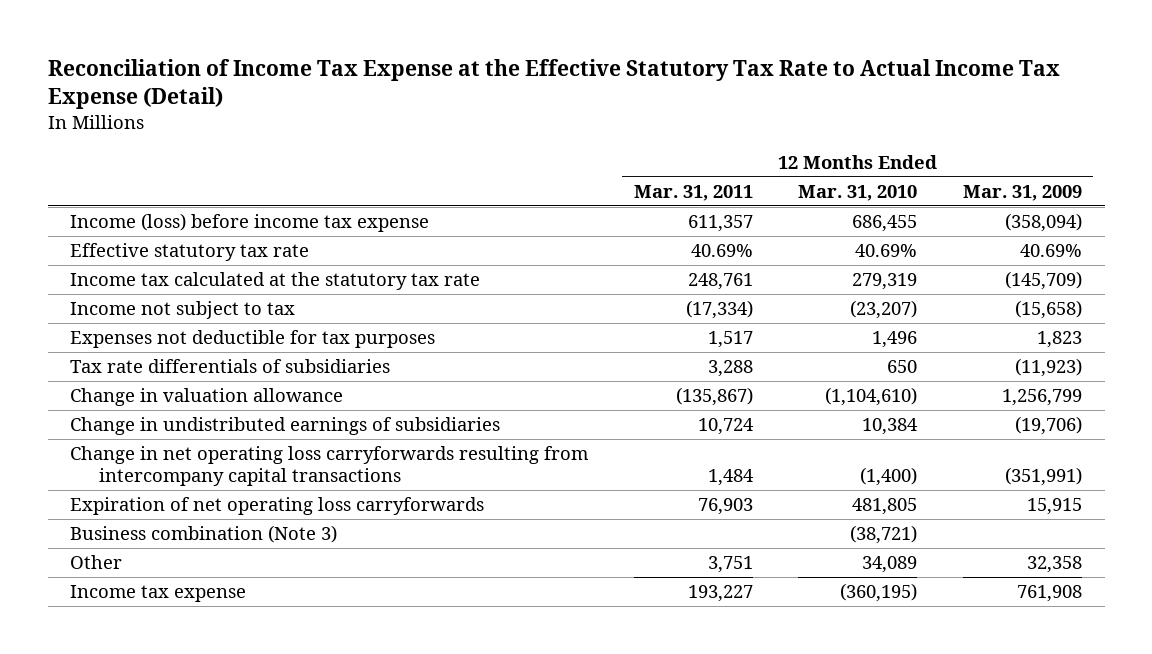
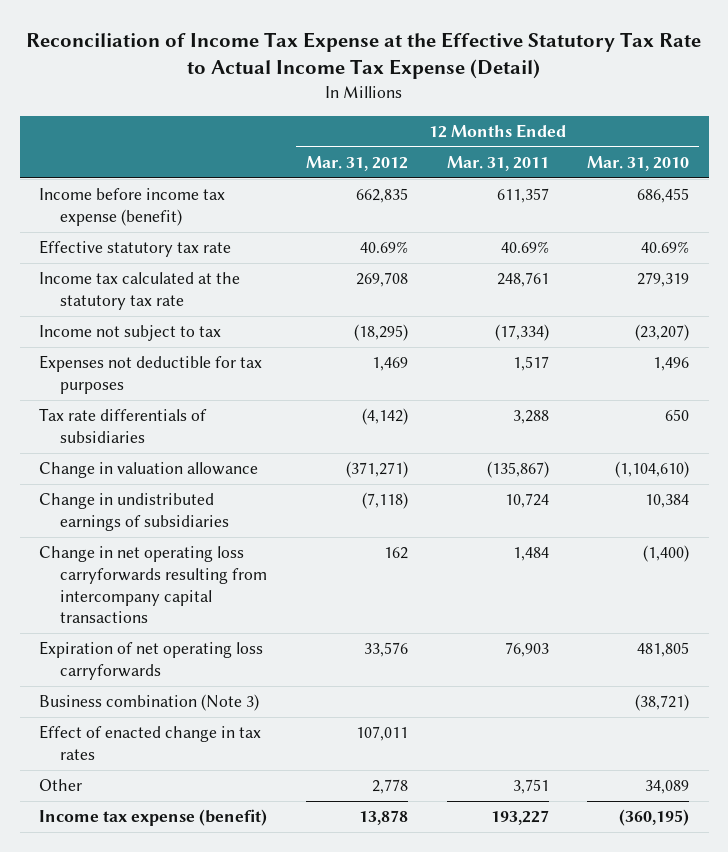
[962,184,1082,201] Mar. 31, 2009 -> none
none -> [305,156,408,172] Mar. 31, 2012
[70,213,430,233] Income (loss) before income tax expense -> [38,188,225,226] Income before income tax expense (benefit)
none -> [38,725,261,760] Effect of enacted change in tax rates
[70,585,247,603] Income tax expense -> [38,809,267,827] Income tax expense (benefit)

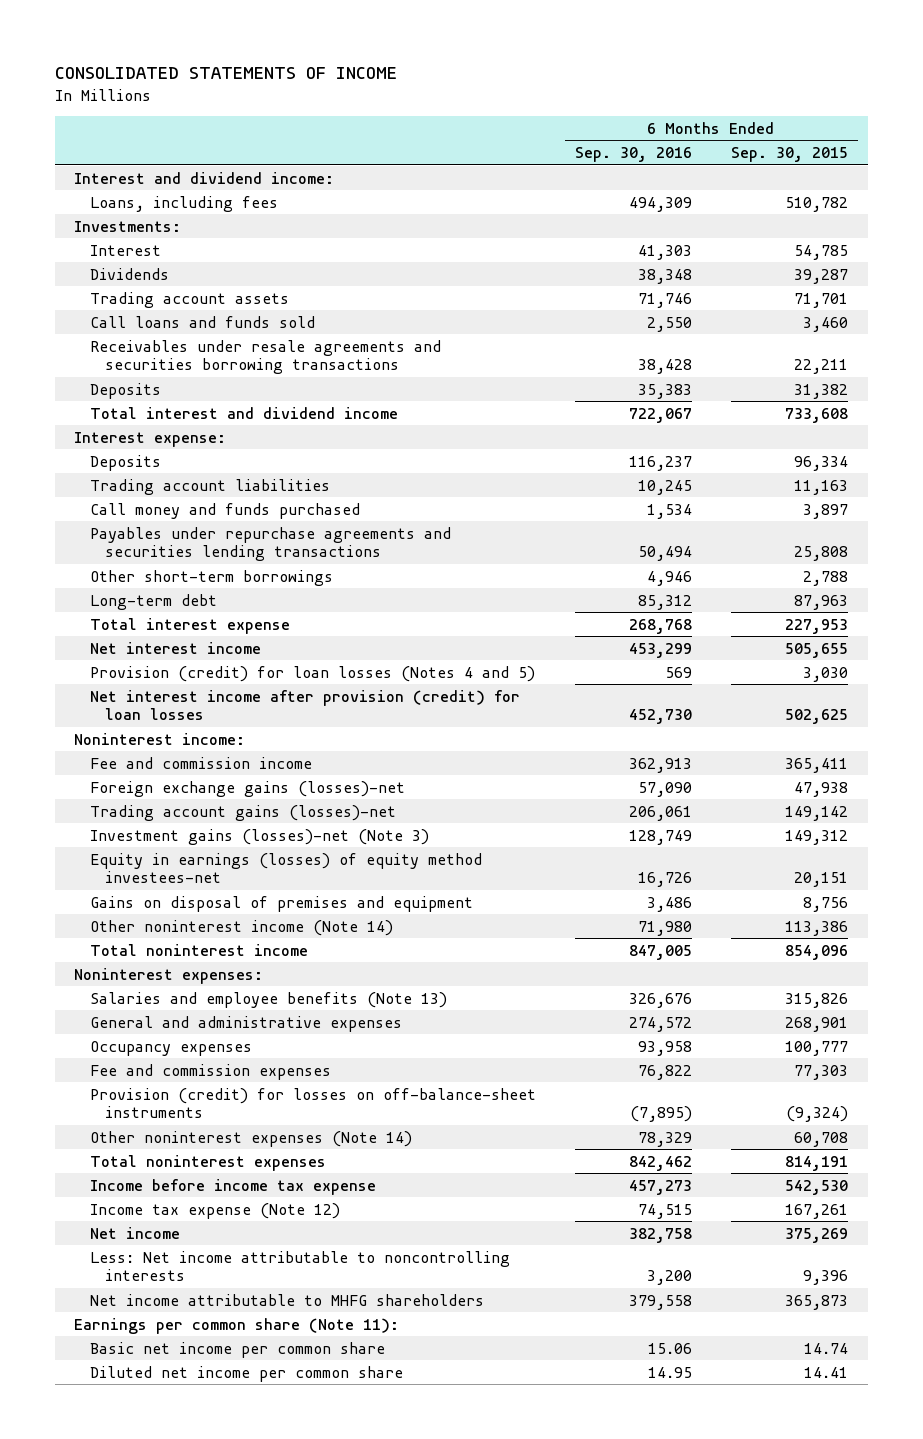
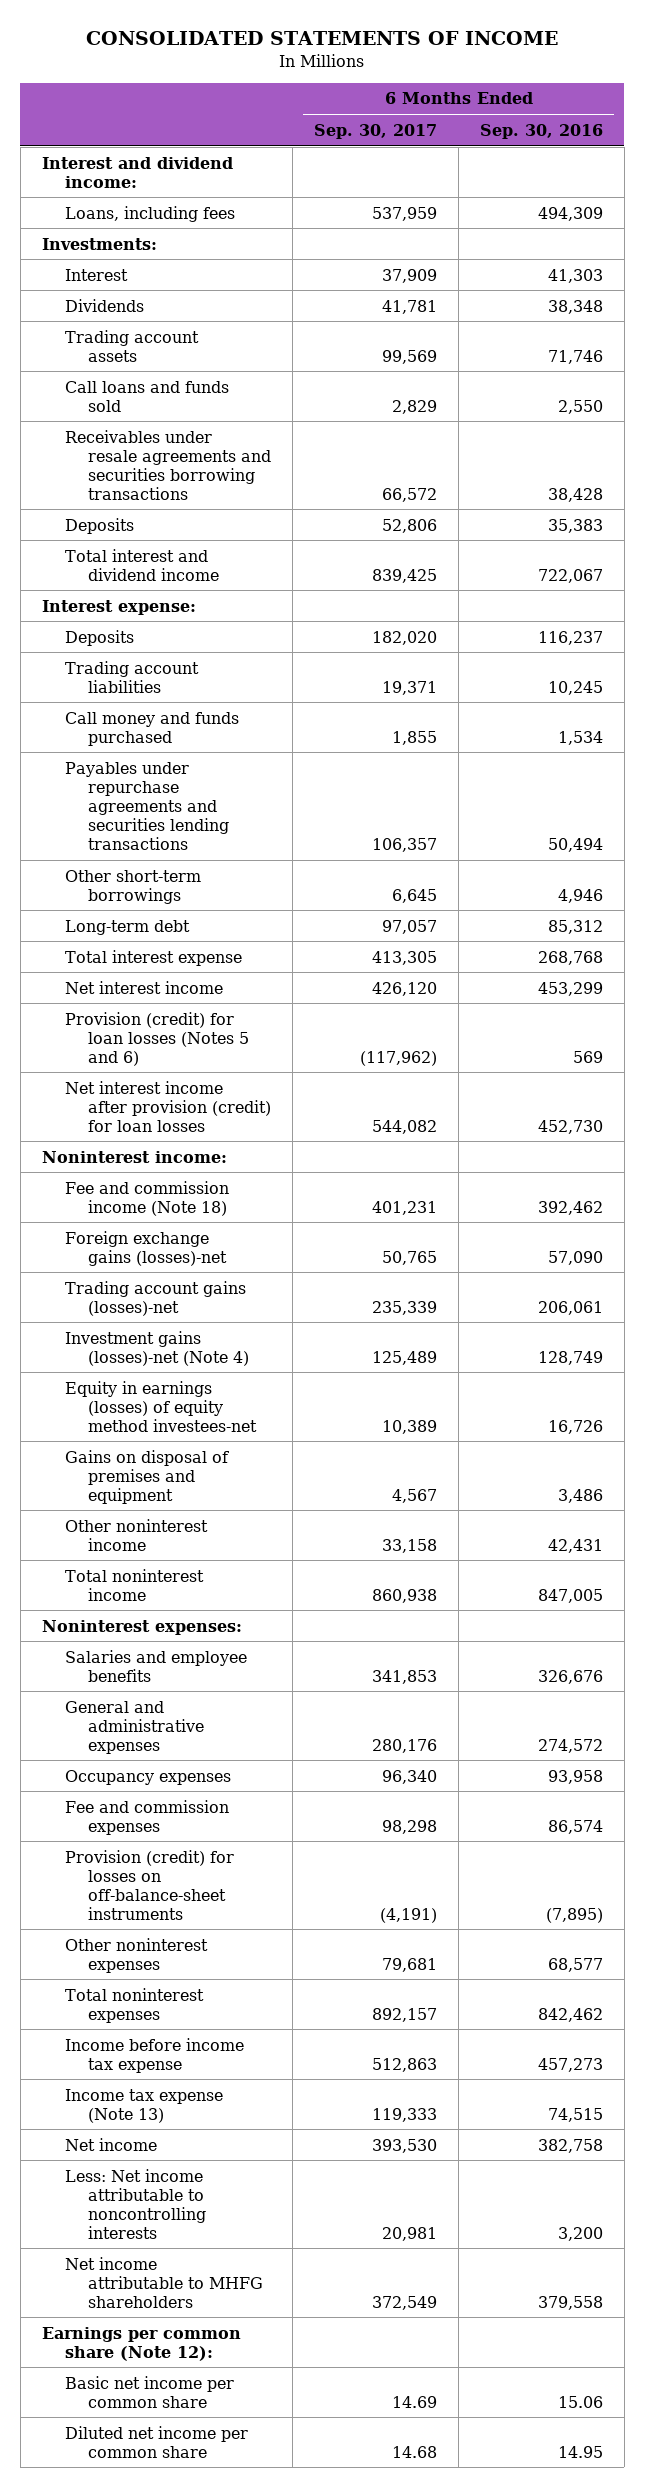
[731,147,849,163] Sep. 30, 2015 -> none
none -> [314,123,438,139] Sep. 30, 2017
[89,665,535,682] Provision (credit) for loan losses (Notes 4 and 5) -> [64,1011,250,1066] Provision (credit) for loan losses (Notes 5 and 6)
[89,756,312,769] Fee and commission income -> [64,1180,229,1216] Fee and commission income (Note 18)
[628,757,692,773] 362,913 -> [538,1200,604,1215] 392,462
[89,828,429,845] Investment gains (losses)-net (Note 3) -> [64,1330,250,1366] Investment gains (losses)-net (Note 4)
[89,919,393,936] Other noninterest income (Note 14) -> [64,1518,208,1551] Other noninterest income
[637,920,692,936] 71,980 -> [548,1538,604,1553] 42,431
[89,991,447,1008] Salaries and employee benefits (Note 13) -> [64,1649,247,1682] Salaries and employee benefits
[637,1064,692,1080] 76,822 -> [548,1819,604,1834] 86,574
[89,1130,412,1147] Other noninterest expenses (Note 14) -> [64,1937,208,1973] Other noninterest expenses
[637,1131,692,1147] 78,329 -> [548,1957,604,1972] 68,577
[89,1202,340,1219] Income tax expense (Note 12) -> [64,2088,223,2123] Income tax expense (Note 13)
[74,1317,400,1334] Earnings per common share (Note 11): -> [41,2326,241,2361] Earnings per common share (Note 12):

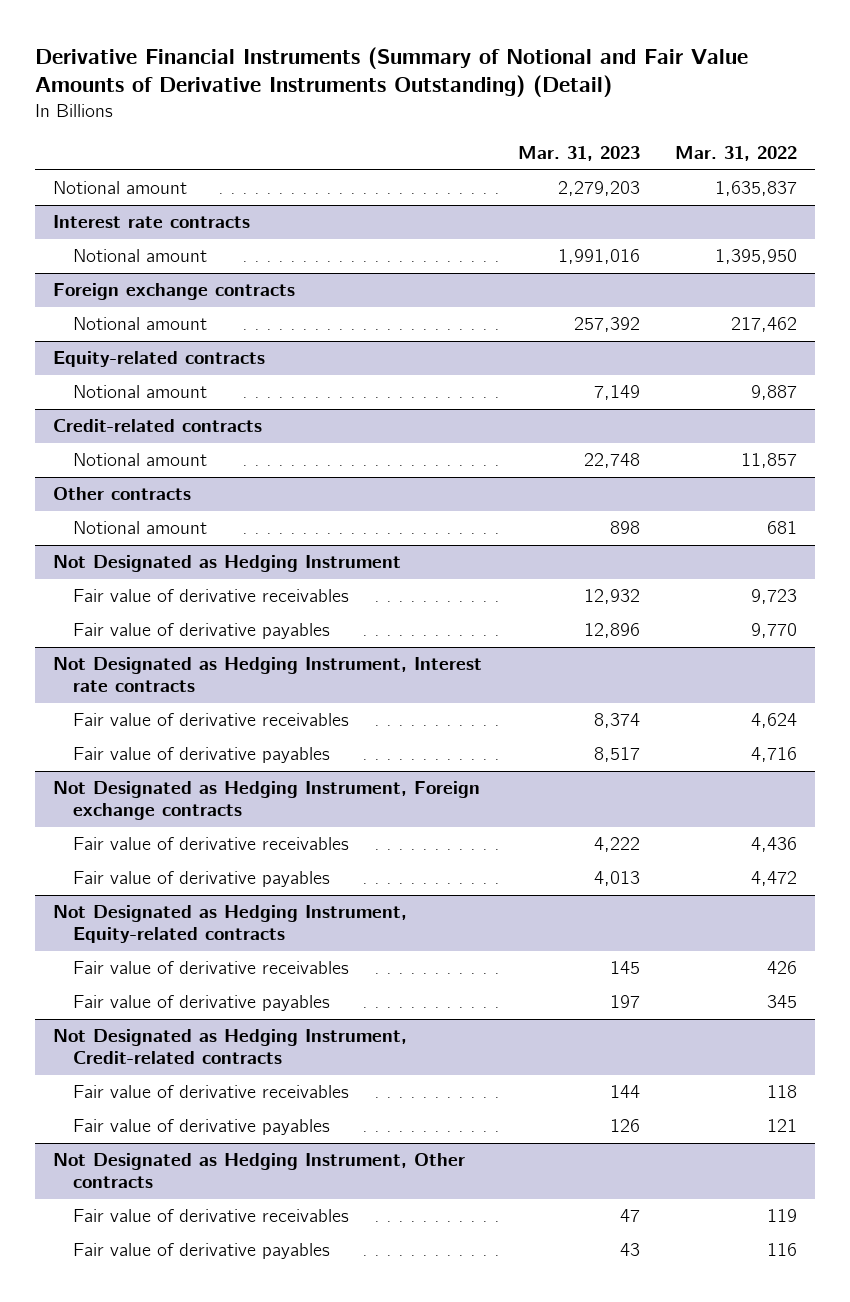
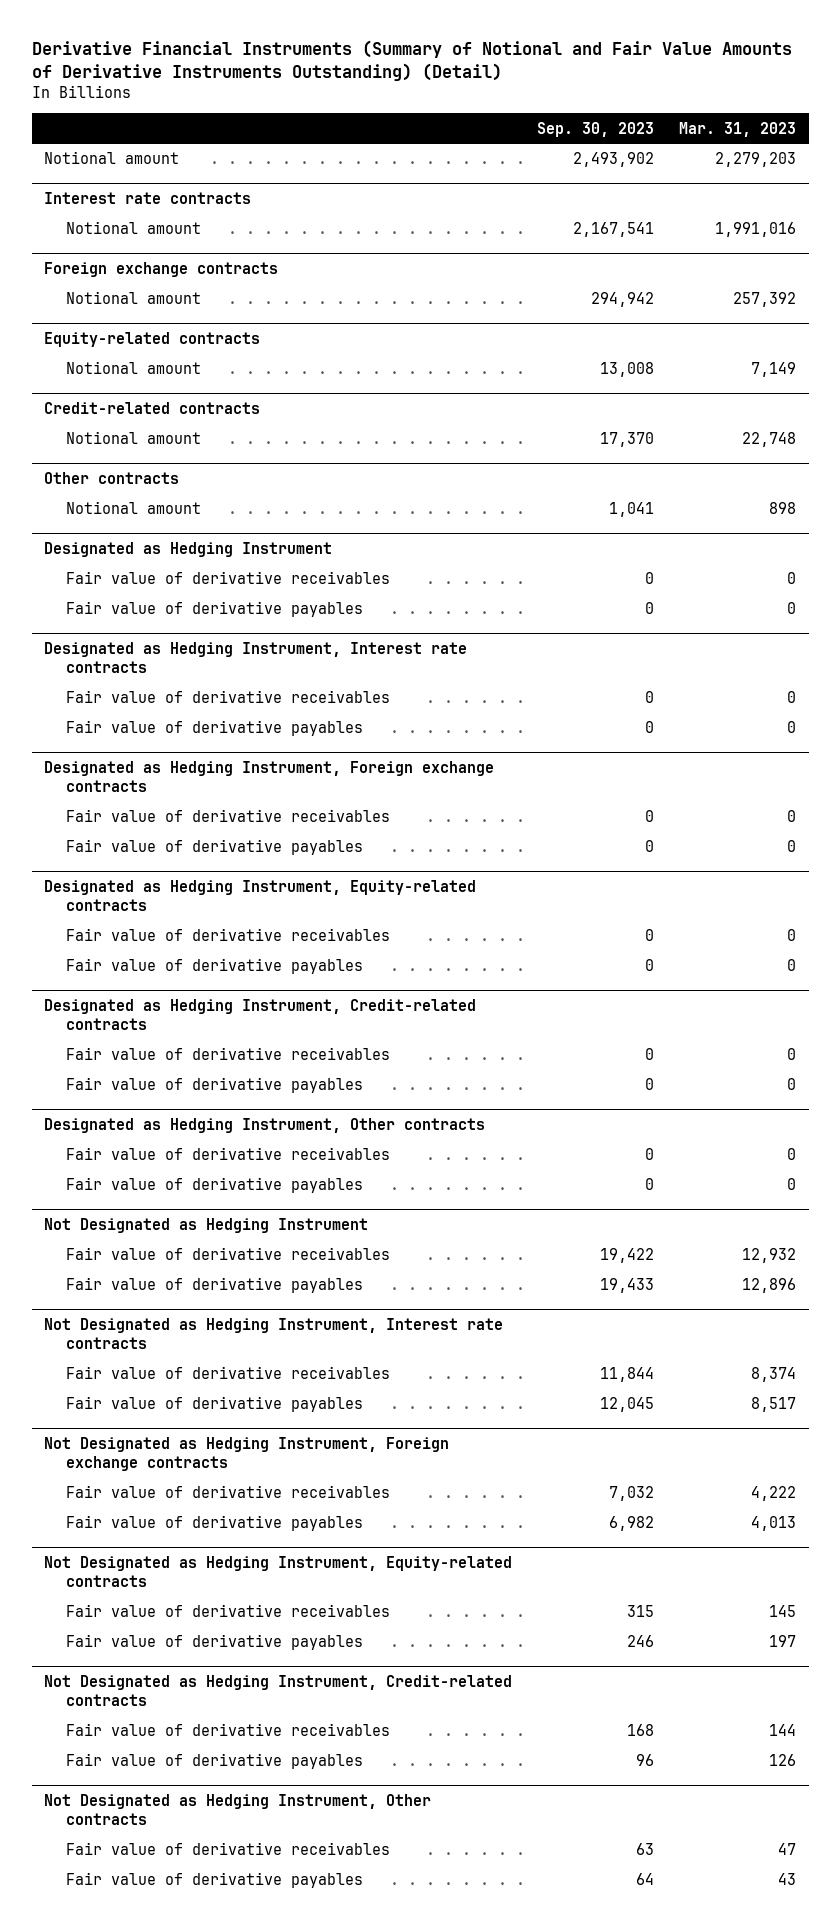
[675,146,798,162] Mar. 31, 2022 -> none
none -> [537,121,655,137] Sep. 30, 2023
none -> [44,542,333,558] Designated as Hedging Instrument
none -> [66,571,391,585] Fair value of derivative receivables
none -> [66,601,364,618] Fair value of derivative payables
none -> [44,642,468,674] Designated as Hedging Instrument, Interest rate contracts
none -> [66,690,391,704] Fair value of derivative receivables
none -> [66,720,364,737] Fair value of derivative payables
none -> [44,761,495,793] Designated as Hedging Instrument, Foreign exchange contracts
none -> [66,809,391,823] Fair value of derivative receivables
none -> [66,839,364,856] Fair value of derivative payables
none -> [44,880,477,912] Designated as Hedging Instrument, Equity-related contracts
none -> [66,928,391,942] Fair value of derivative receivables
none -> [66,958,364,975] Fair value of derivative payables
none -> [44,999,477,1031] Designated as Hedging Instrument, Credit-related contracts
none -> [66,1047,391,1061] Fair value of derivative receivables
none -> [66,1077,364,1094] Fair value of derivative payables
none -> [44,1118,486,1134] Designated as Hedging Instrument, Other contracts
none -> [66,1147,391,1161] Fair value of derivative receivables
none -> [66,1177,364,1194] Fair value of derivative payables

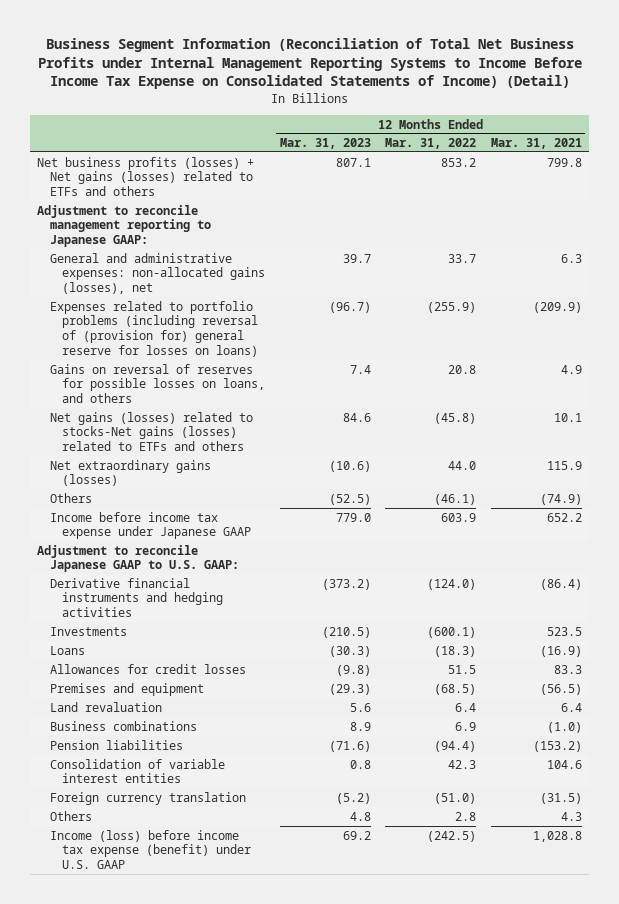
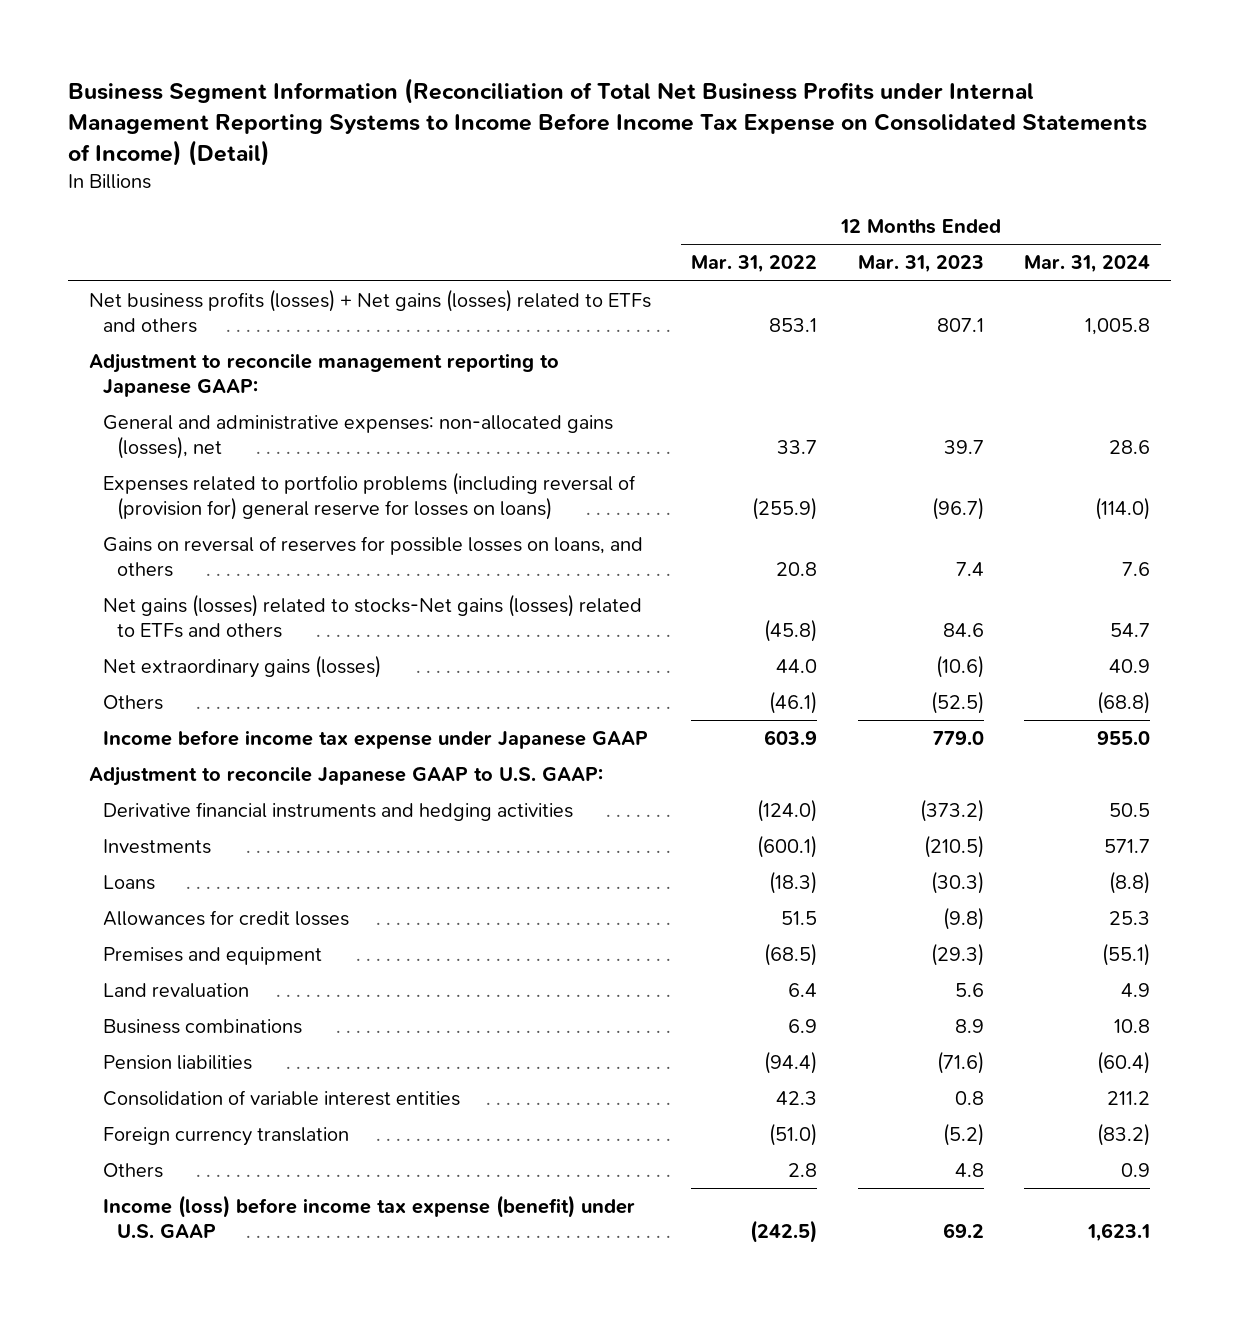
[490,138,582,150] Mar. 31, 2021 -> none
none -> [1024,255,1151,274] Mar. 31, 2024
[441,157,477,167] 853.2 -> [769,317,818,332] 853.1

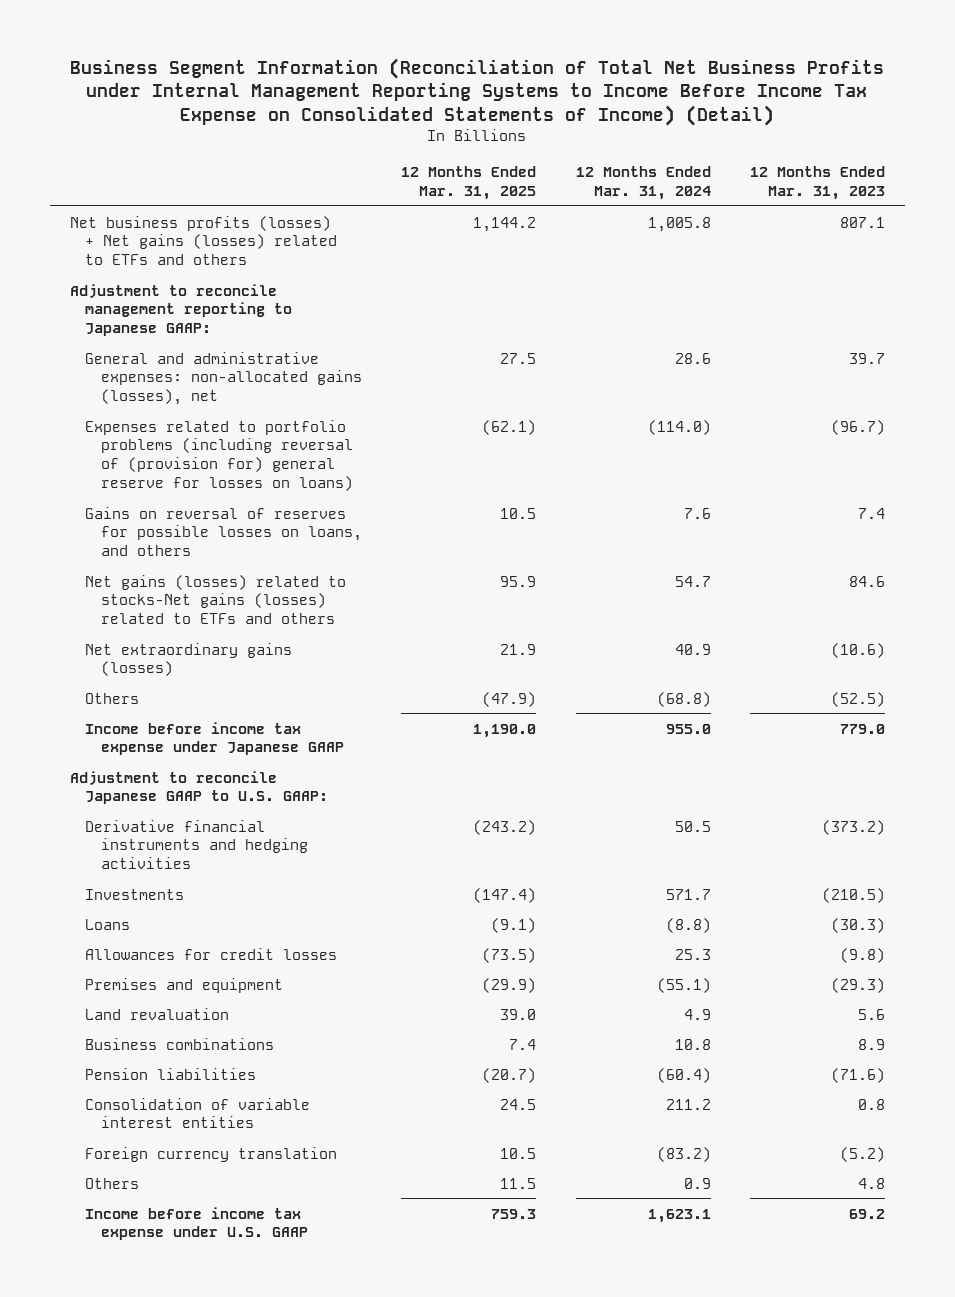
[691,255,818,274] Mar. 31, 2022 -> none
none -> [401,166,537,200] 12 Months Ended Mar. 31, 2025
[103,1194,636,1238] Income (loss) before income tax expense (benefit) under U.S. GAAP -> [85,1206,308,1241] Income before income tax expense under U.S. GAAP

